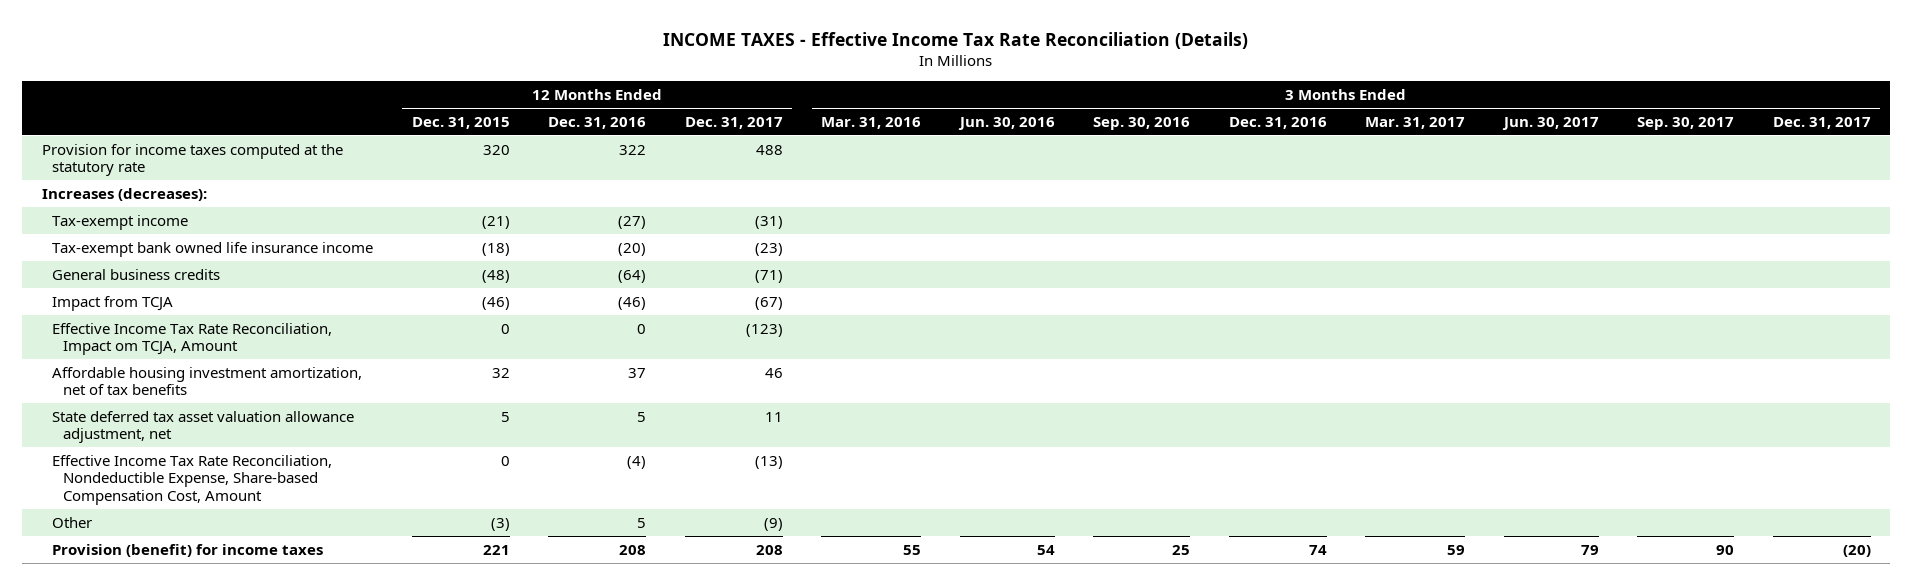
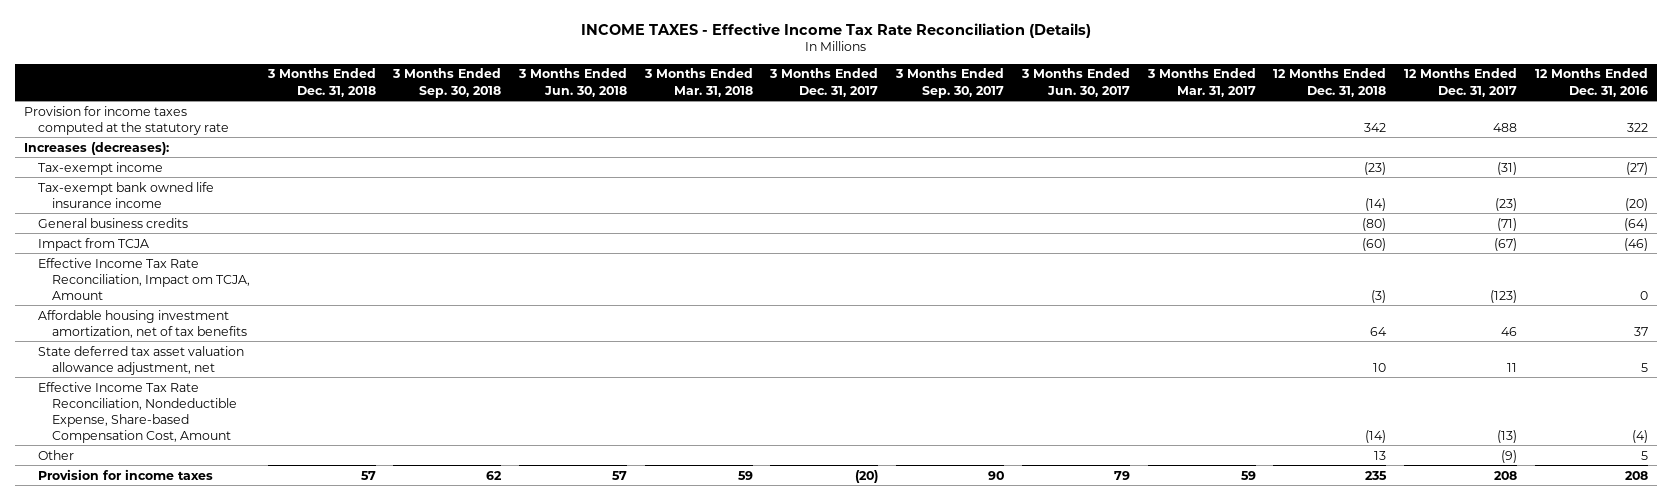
[411,116,510,129] Dec. 31, 2015 -> none
[821,116,922,129] Mar. 31, 2016 -> none
[957,116,1055,130] Jun. 30, 2016 -> none
[1093,116,1191,130] Sep. 30, 2016 -> none
[1228,116,1327,129] Dec. 31, 2016 -> none
none -> [266,68,376,97] 3 Months Ended Dec. 31, 2018
none -> [392,68,502,98] 3 Months Ended Sep. 30, 2018
none -> [518,68,628,97] 3 Months Ended Jun. 30, 2018
none -> [643,68,753,97] 3 Months Ended Mar. 31, 2018
none -> [1273,68,1387,97] 12 Months Ended Dec. 31, 2018
[52,543,324,557] Provision (benefit) for income taxes -> [37,468,213,480] Provision for income taxes

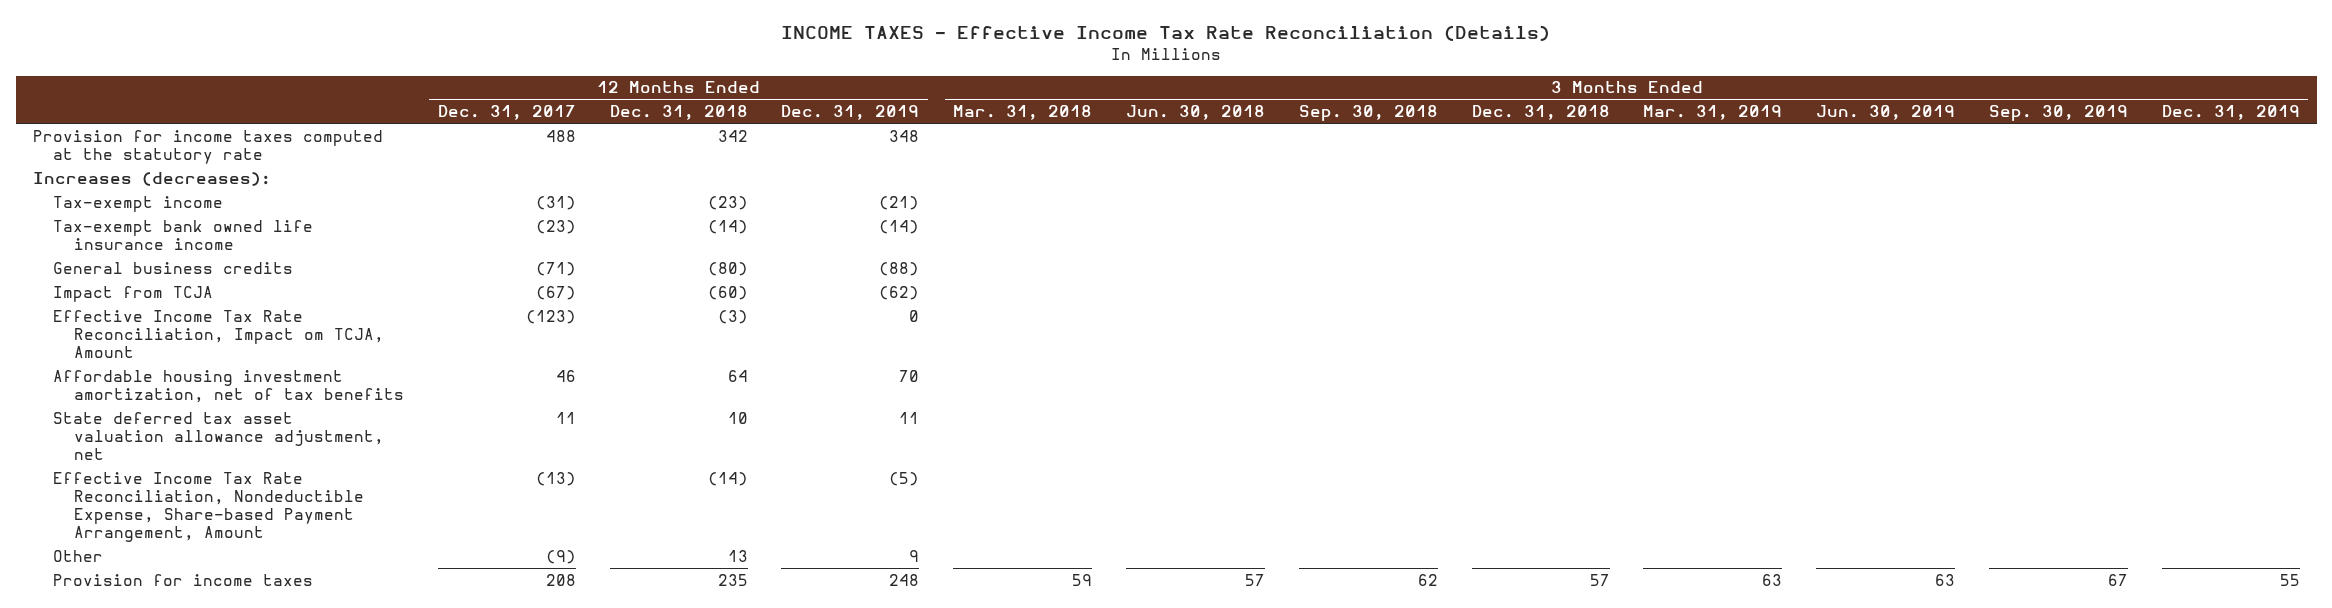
[769,68,879,97] 3 Months Ended Dec. 31, 2017 -> none
[895,68,1005,98] 3 Months Ended Sep. 30, 2017 -> none
[1020,68,1130,97] 3 Months Ended Jun. 30, 2017 -> none
[1146,68,1256,97] 3 Months Ended Mar. 31, 2017 -> none
[1534,68,1648,97] 12 Months Ended Dec. 31, 2016 -> none
none -> [781,105,920,121] Dec. 31, 2019
none -> [1643,105,1783,121] Mar. 31, 2019
none -> [1816,105,1956,121] Jun. 30, 2019
none -> [1989,105,2129,122] Sep. 30, 2019
none -> [2161,105,2300,121] Dec. 31, 2019
[37,381,237,443] Effective Income Tax Rate Reconciliation, Nondeductible Expense, Share-based Compensation Cost, Amount -> [53,471,365,542] Effective Income Tax Rate Reconciliation, Nondeductible Expense, Share-based Payment Arrangement, Amount

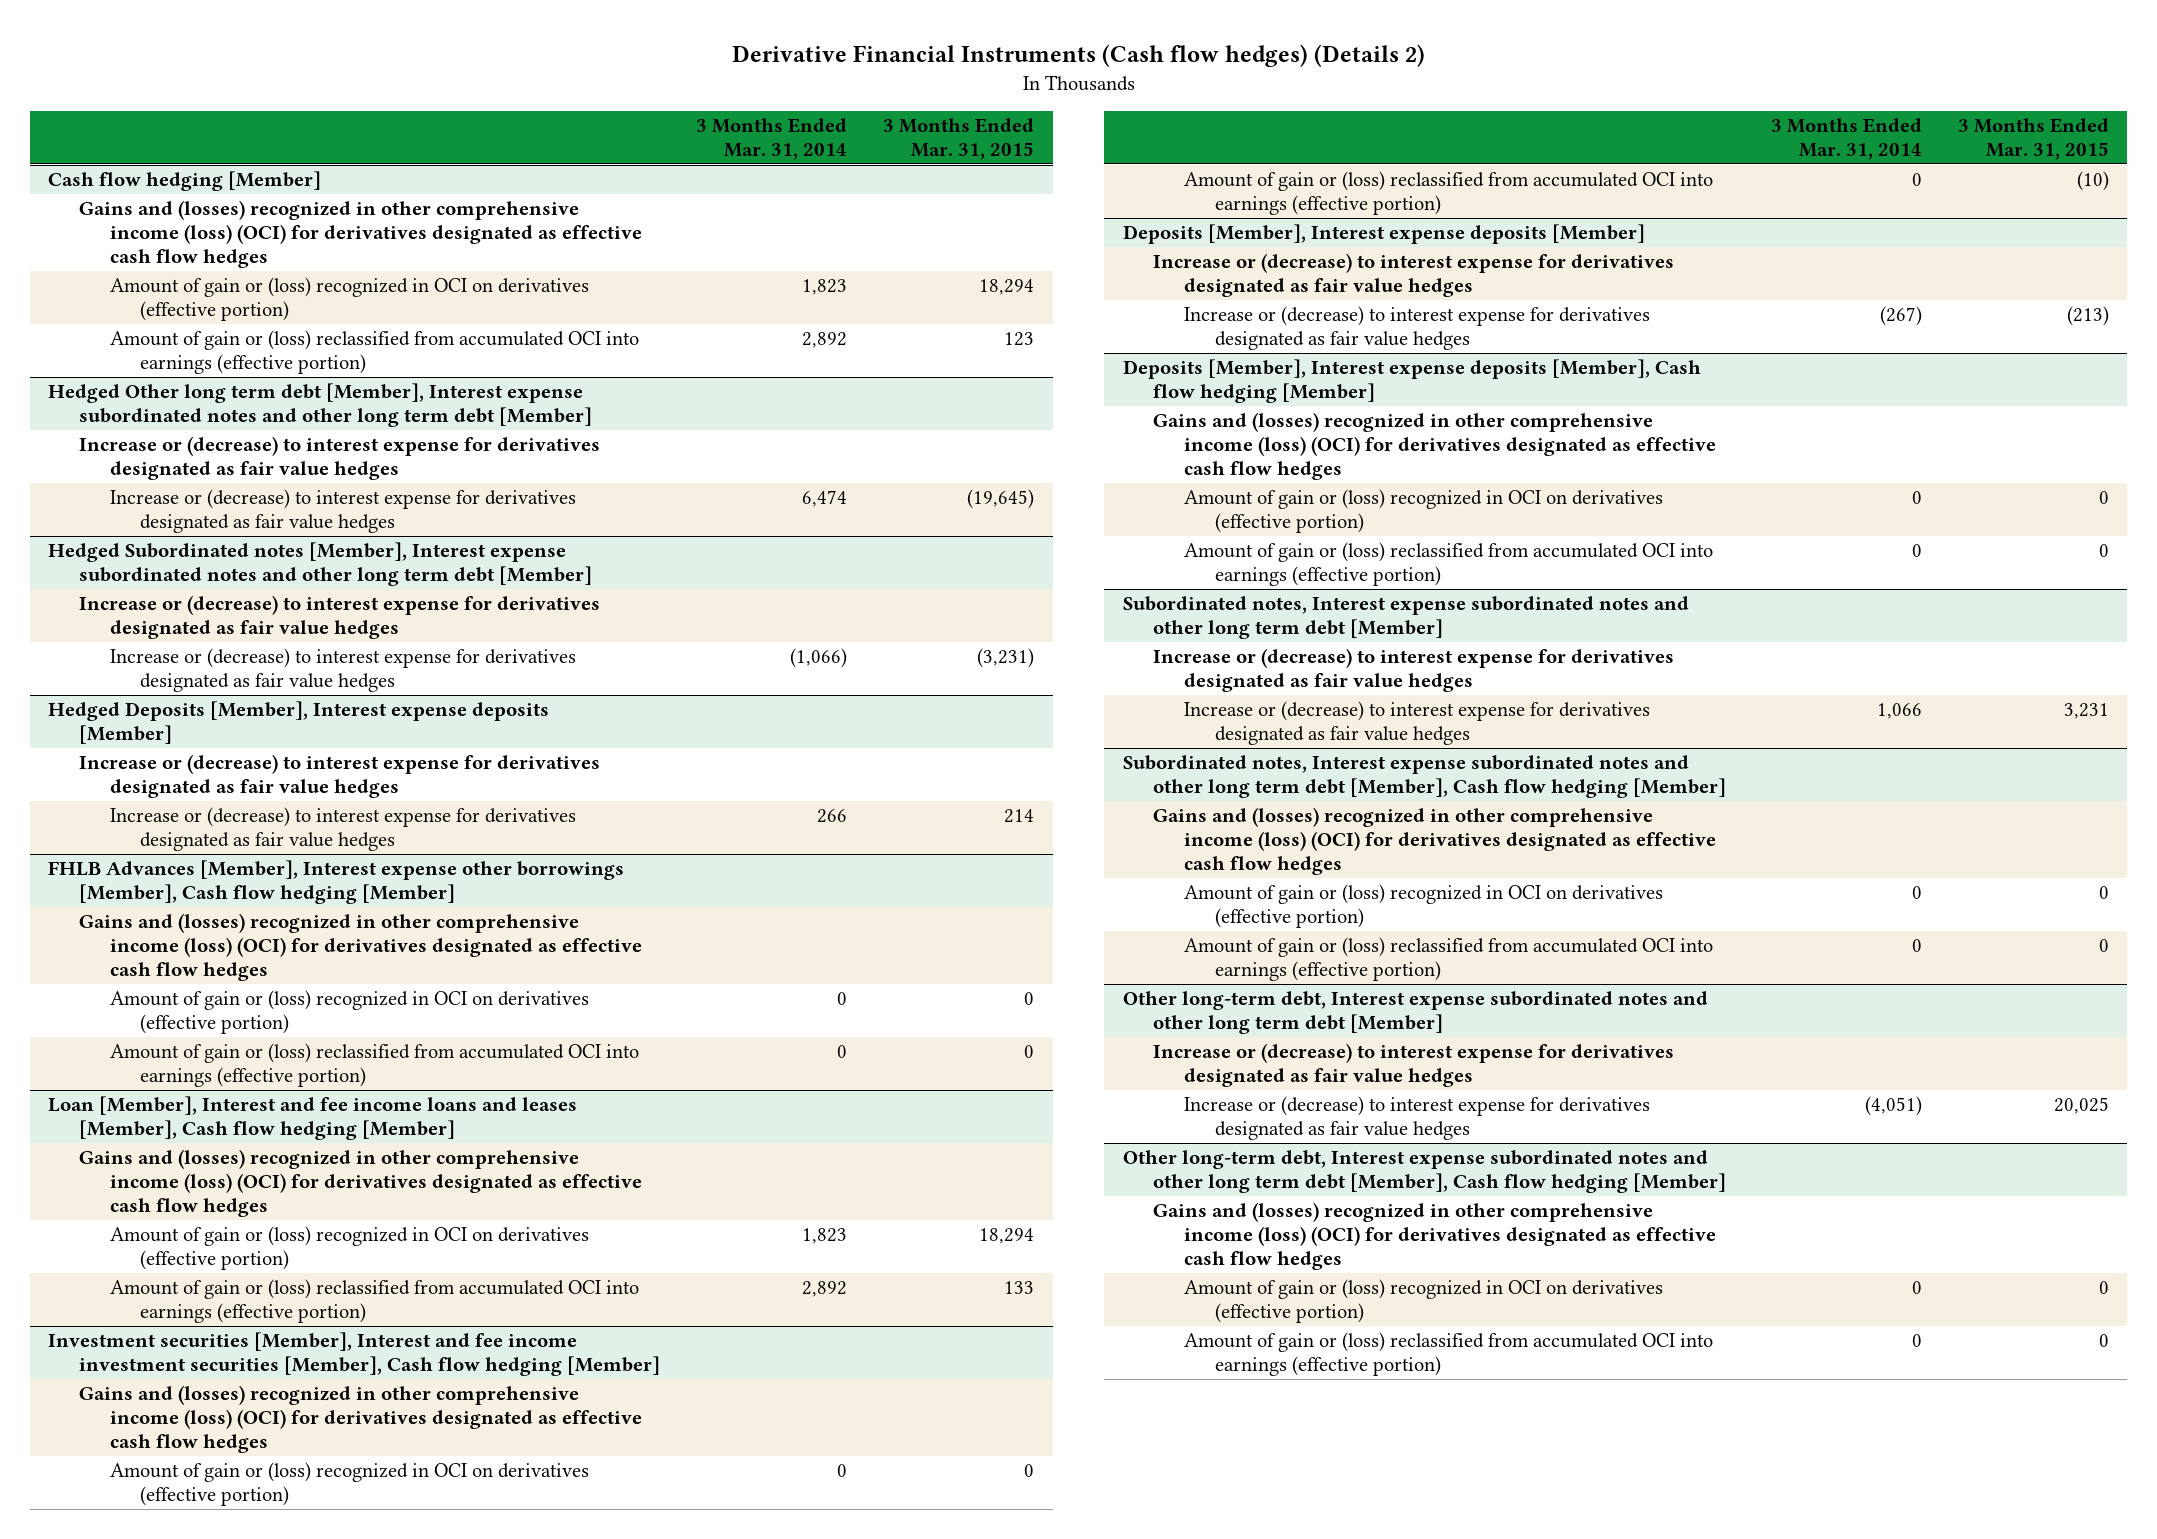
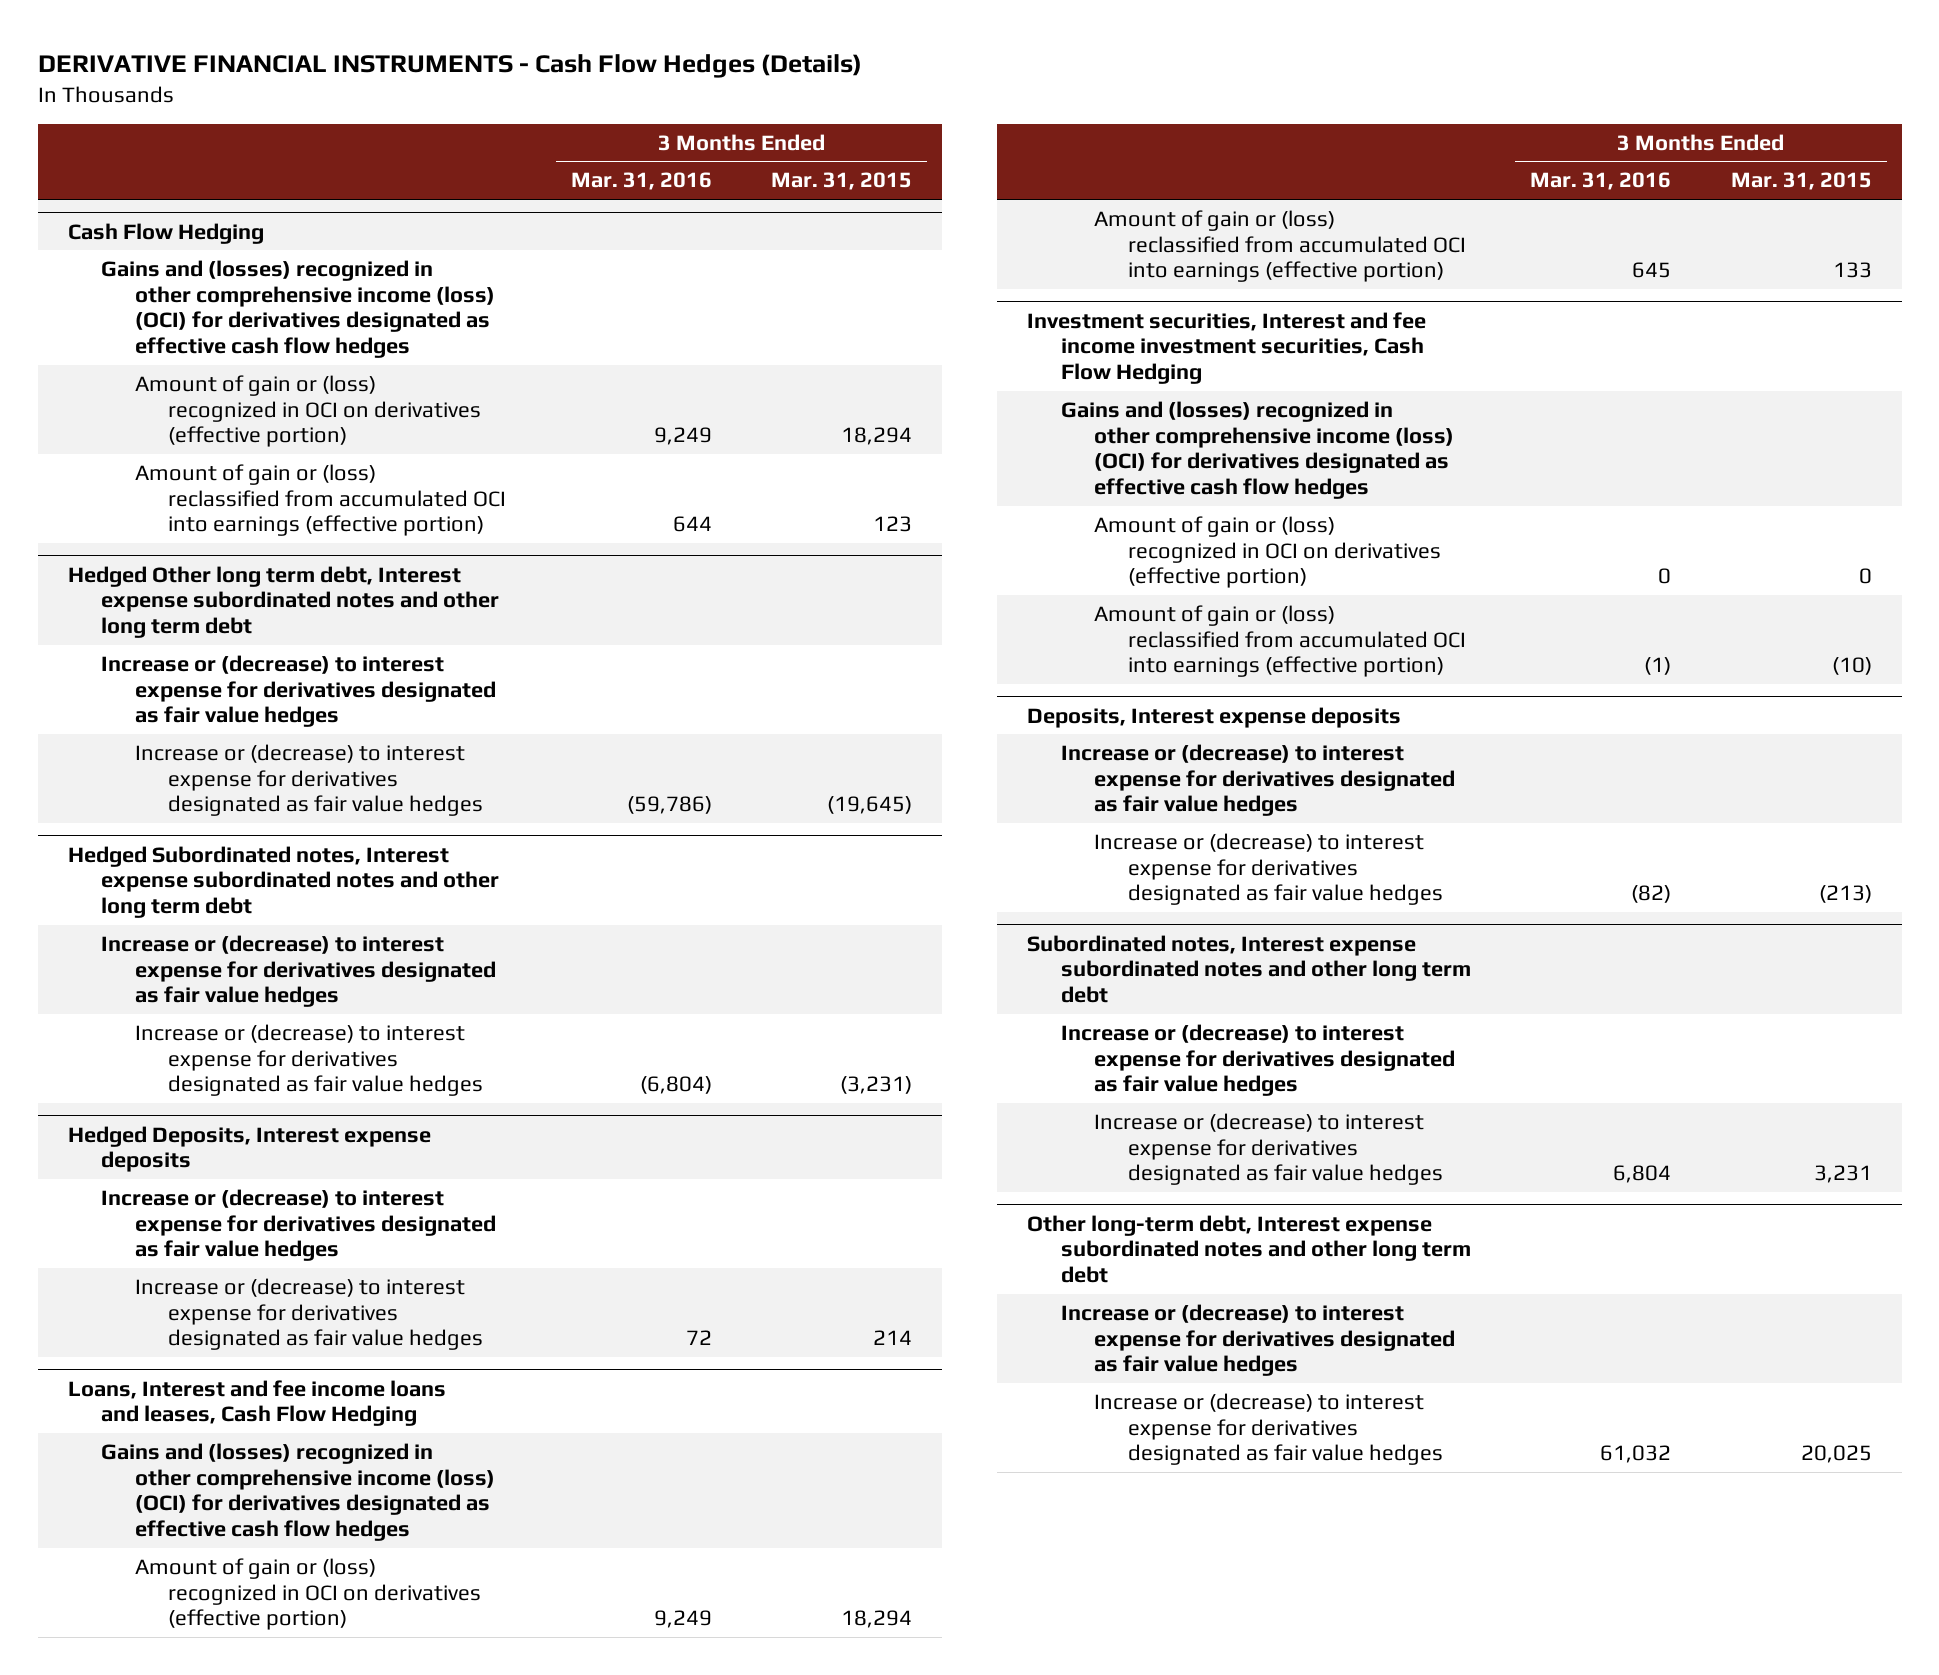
[731,43,1425,67] Derivative Financial Instruments (Cash flow hedges) (Details 2) -> [37,54,862,79] DERIVATIVE FINANCIAL INSTRUMENTS - Cash Flow Hedges (Details)
[696,117,848,160] 3 Months Ended Mar. 31, 2014 -> none
none -> [570,172,712,191] Mar. 31, 2016
[47,171,321,192] Cash flow hedging [Member] -> [67,222,264,244] Cash Flow Hedging
[47,383,592,428] Hedged Other long term debt [Member], Interest expense subordinated notes and other long term debt [Member] -> [67,565,500,639] Hedged Other long term debt, Interest expense subordinated notes and other long term debt
[47,542,592,587] Hedged Subordinated notes [Member], Interest expense subordinated notes and other long term debt [Member] -> [67,845,500,919] Hedged Subordinated notes, Interest expense subordinated notes and other long term debt
[47,701,549,745] Hedged Deposits [Member], Interest expense deposits [Member] -> [67,1125,431,1173] Hedged Deposits, Interest expense deposits
[47,860,624,905] FHLB Advances [Member], Interest expense other borrowings [Member], Cash flow hedging [Member] -> none
[78,913,642,982] Gains and (losses) recognized in other comprehensive income (loss) (OCI) for derivatives designated as effective cash flow hedges -> none
[109,990,589,1035] Amount of gain or (loss) recognized in OCI on derivatives (effective portion) -> none
[109,1043,639,1088] Amount of gain or (loss) reclassified from accumulated OCI into earnings (effective portion) -> none
[47,1096,577,1141] Loan [Member], Interest and fee income loans and leases [Member], Cash flow hedging [Member] -> [67,1379,446,1427] Loans, Interest and fee income loans and leases, Cash Flow Hedging
[47,1332,660,1377] Investment securities [Member], Interest and fee income investment securities [Member], Cash flow hedging [Member] -> [1027,311,1427,385] Investment securities, Interest and fee income investment securities, Cash Flow Hedging
[1122,224,1645,245] Deposits [Member], Interest expense deposits [Member] -> [1027,706,1402,728] Deposits, Interest expense deposits
[1122,359,1701,404] Deposits [Member], Interest expense deposits [Member], Cash flow hedging [Member] -> none
[1153,412,1717,481] Gains and (losses) recognized in other comprehensive income (loss) (OCI) for derivatives designated as effective cash flow hedges -> none
[1184,489,1664,534] Amount of gain or (loss) recognized in OCI on derivatives (effective portion) -> none
[1184,542,1714,587] Amount of gain or (loss) reclassified from accumulated OCI into earnings (effective portion) -> none
[1122,596,1689,640] Subordinated notes, Interest expense subordinated notes and other long term debt [Member] -> [1027,934,1471,1004] Subordinated notes, Interest expense subordinated notes and other long term debt
[1122,755,1727,799] Subordinated notes, Interest expense subordinated notes and other long term debt [Member], Cash flow hedging [Member] -> none
[1153,807,1717,876] Gains and (losses) recognized in other comprehensive income (loss) (OCI) for derivatives designated as effective cash flow hedges -> none
[1184,884,1664,929] Amount of gain or (loss) recognized in OCI on derivatives (effective portion) -> none
[1184,937,1714,982] Amount of gain or (loss) reclassified from accumulated OCI into earnings (effective portion) -> none
[1122,991,1708,1035] Other long-term debt, Interest expense subordinated notes and other long term debt [Member] -> [1027,1214,1471,1284] Other long-term debt, Interest expense subordinated notes and other long term debt
[1122,1150,1727,1194] Other long-term debt, Interest expense subordinated notes and other long term debt [Member], Cash flow hedging [Member] -> none
[1153,1202,1717,1271] Gains and (losses) recognized in other comprehensive income (loss) (OCI) for derivatives designated as effective cash flow hedges -> none
[1184,1279,1664,1324] Amount of gain or (loss) recognized in OCI on derivatives (effective portion) -> none
[1184,1332,1714,1377] Amount of gain or (loss) reclassified from accumulated OCI into earnings (effective portion) -> none

